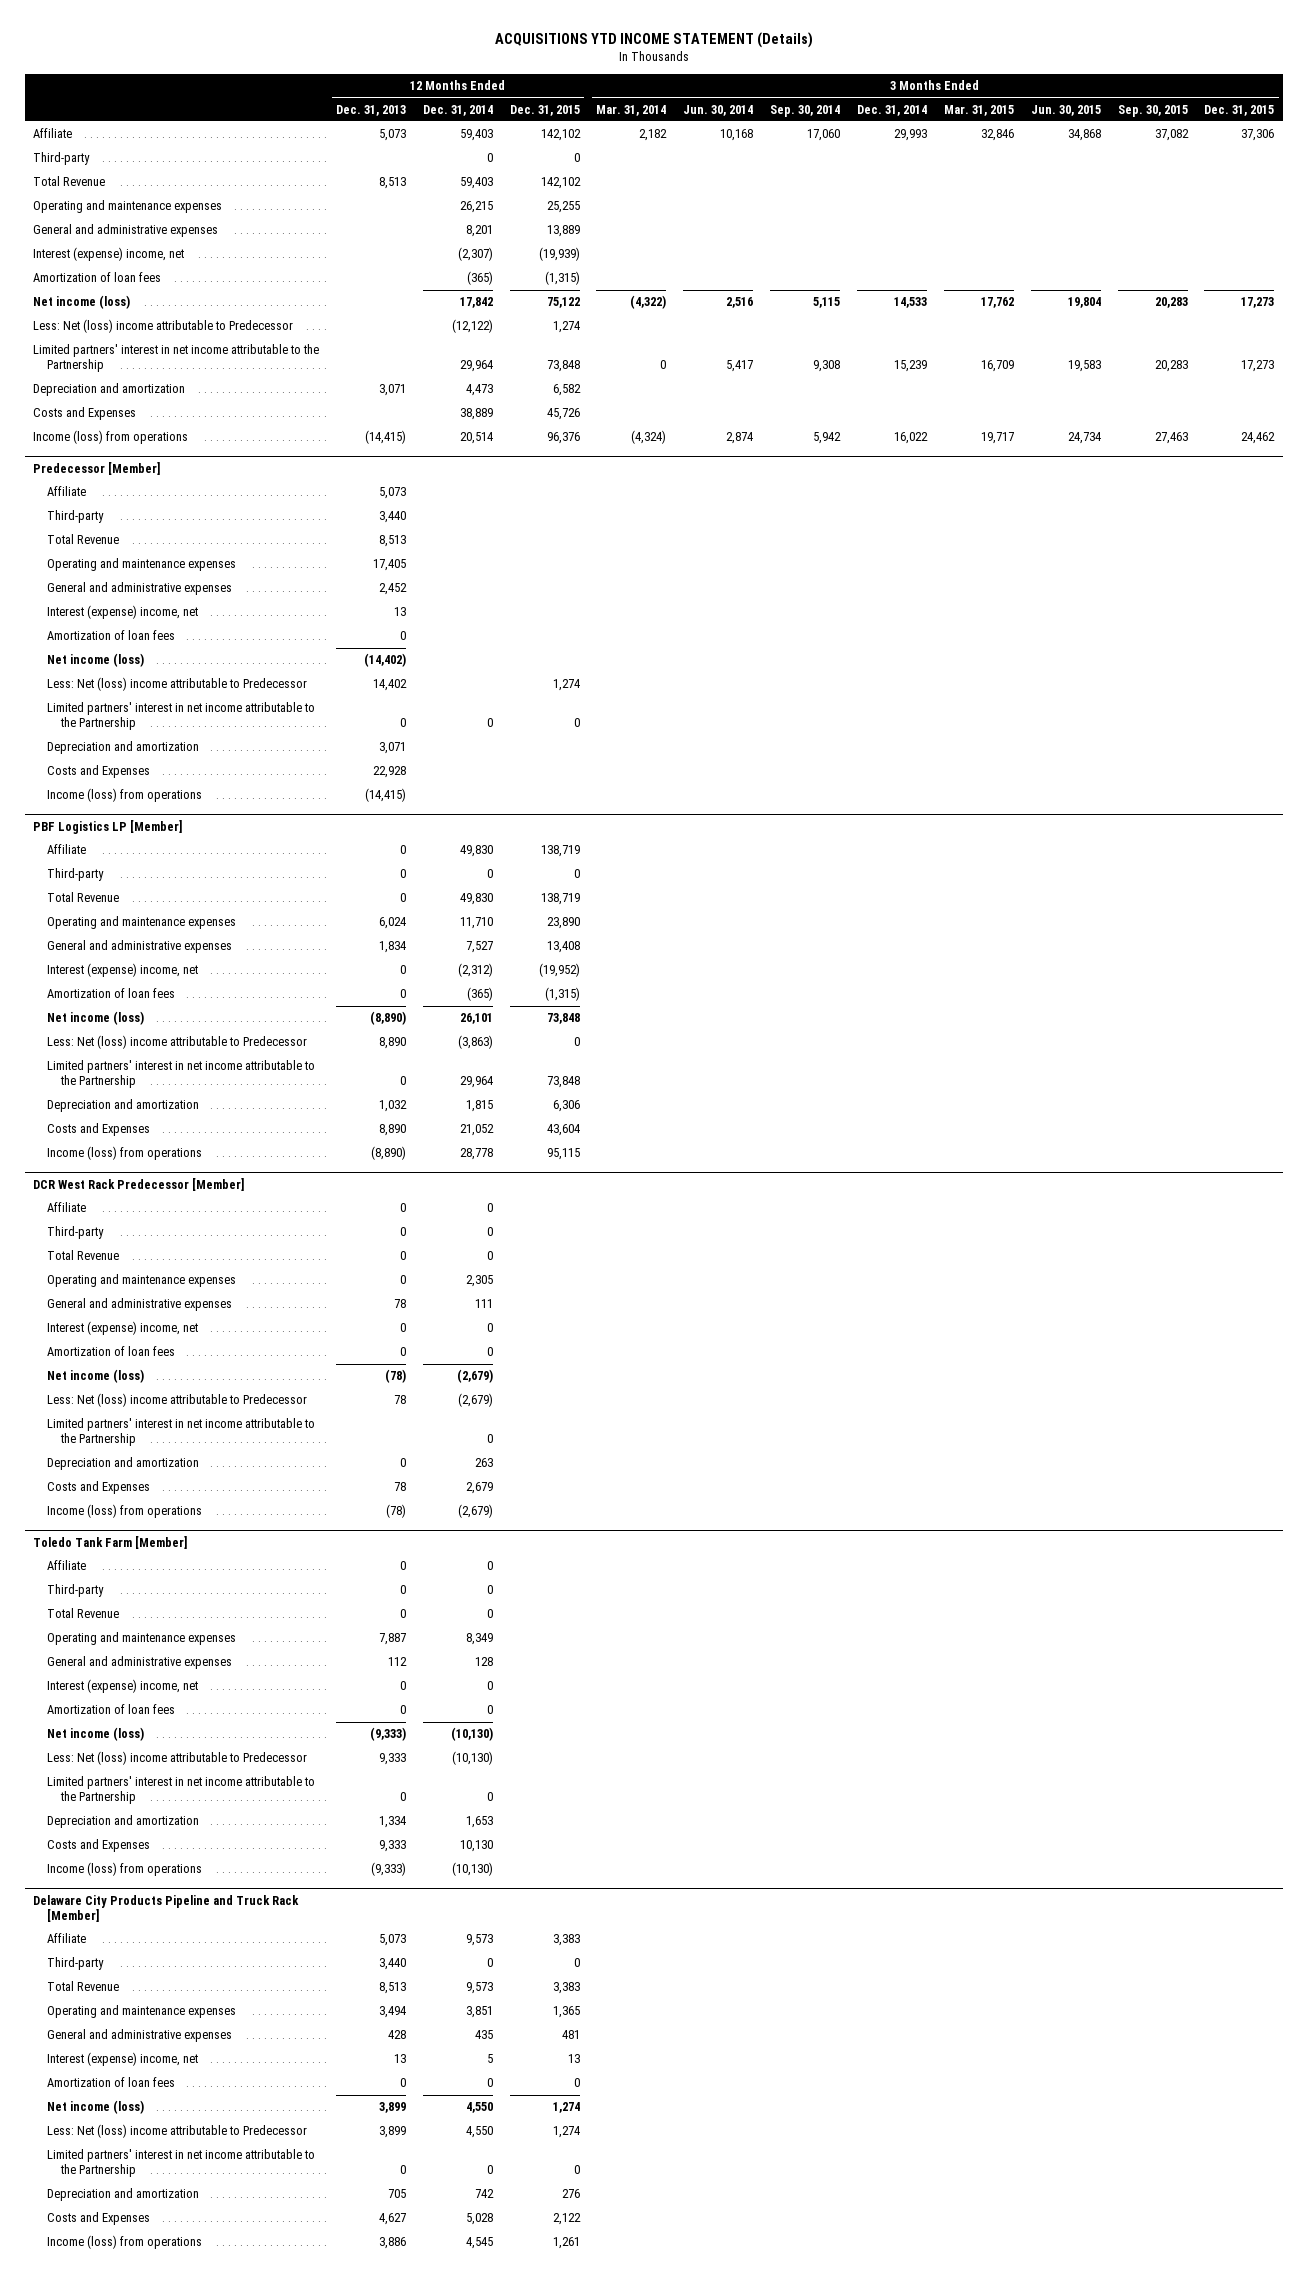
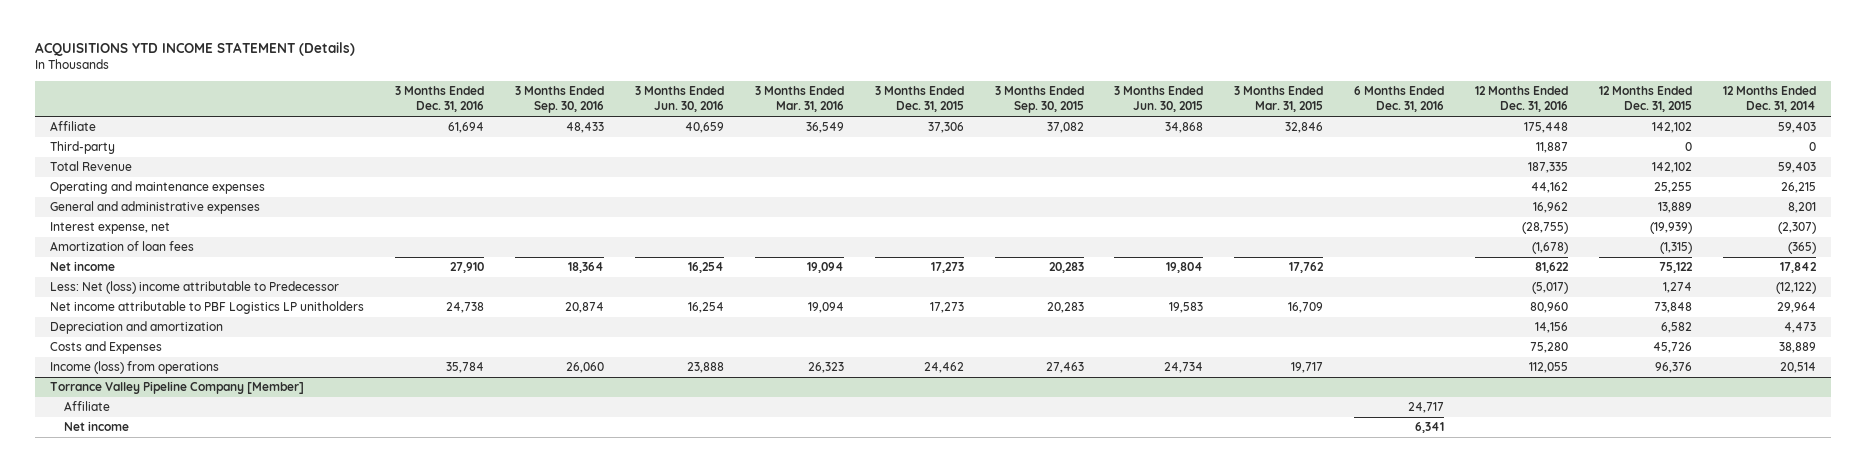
[335,104,406,116] Dec. 31, 2013 -> none
[596,104,667,116] Mar. 31, 2014 -> none
[683,104,754,116] Jun. 30, 2014 -> none
[770,104,841,117] Sep. 30, 2014 -> none
[857,104,928,116] Dec. 31, 2014 -> none
none -> [395,86,485,113] 3 Months Ended Dec. 31, 2016
none -> [514,86,604,114] 3 Months Ended Sep. 30, 2016
none -> [634,86,724,113] 3 Months Ended Jun. 30, 2016
none -> [754,86,844,113] 3 Months Ended Mar. 31, 2016
none -> [1354,86,1445,113] 6 Months Ended Dec. 31, 2016
none -> [1475,86,1569,113] 12 Months Ended Dec. 31, 2016
[33,247,185,262] Interest (expense) income, net -> [50,222,171,235] Interest expense, net
[33,295,131,310] Net income (loss) -> [50,261,116,272] Net income
[33,344,320,373] Limited partners' interest in net income attributable to the Partnership -> [50,301,365,315] Net income attributable to PBF Logistics LP unitholders
[33,461,161,475] Predecessor [Member] -> none
none -> [50,381,305,395] Torrance Valley Pipeline Company [Member]
[46,510,104,524] Third-party -> none
[46,534,119,545] Total Revenue -> none
[46,558,236,572] Operating and maintenance expenses -> none
[46,582,232,596] General and administrative expenses -> none
[46,605,198,620] Interest (expense) income, net -> none
[46,630,175,641] Amortization of loan fees -> none
[46,677,307,692] Less: Net (loss) income attributable to Predecessor -> none
[46,702,315,731] Limited partners' interest in net income attributable to the Partnership -> none
[46,741,199,755] Depreciation and amortization -> none
[46,765,150,779] Costs and Expenses -> none
[46,788,202,803] Income (loss) from operations -> none
[33,819,183,834] PBF Logistics LP [Member] -> none
[46,844,86,855] Affiliate -> none
[46,868,104,882] Third-party -> none
[46,892,119,903] Total Revenue -> none
[46,916,236,930] Operating and maintenance expenses -> none
[46,940,232,954] General and administrative expenses -> none
[46,963,198,978] Interest (expense) income, net -> none
[46,988,175,999] Amortization of loan fees -> none
[46,1011,144,1026] Net income (loss) -> none
[46,1035,307,1050] Less: Net (loss) income attributable to Predecessor -> none
[46,1060,315,1089] Limited partners' interest in net income attributable to the Partnership -> none
[46,1099,199,1113] Depreciation and amortization -> none
[46,1123,150,1137] Costs and Expenses -> none
[46,1146,202,1161] Income (loss) from operations -> none
[33,1177,245,1191] DCR West Rack Predecessor [Member] -> none
[46,1202,86,1213] Affiliate -> none
[46,1226,104,1240] Third-party -> none
[46,1250,119,1261] Total Revenue -> none
[46,1274,236,1288] Operating and maintenance expenses -> none
[46,1298,232,1312] General and administrative expenses -> none
[46,1321,198,1336] Interest (expense) income, net -> none
[46,1346,175,1357] Amortization of loan fees -> none
[46,1369,144,1384] Net income (loss) -> none
[46,1393,307,1408] Less: Net (loss) income attributable to Predecessor -> none
[46,1418,315,1447] Limited partners' interest in net income attributable to the Partnership -> none
[46,1457,199,1471] Depreciation and amortization -> none
[46,1481,150,1495] Costs and Expenses -> none
[46,1504,202,1519] Income (loss) from operations -> none
[33,1535,188,1549] Toledo Tank Farm [Member] -> none
[46,1560,86,1571] Affiliate -> none
[46,1584,104,1598] Third-party -> none
[46,1608,119,1619] Total Revenue -> none
[46,1632,236,1646] Operating and maintenance expenses -> none
[46,1656,232,1670] General and administrative expenses -> none
[46,1679,198,1694] Interest (expense) income, net -> none
[46,1704,175,1715] Amortization of loan fees -> none
[46,1727,144,1742] Net income (loss) -> none
[46,1751,307,1766] Less: Net (loss) income attributable to Predecessor -> none
[46,1776,315,1805] Limited partners' interest in net income attributable to the Partnership -> none
[46,1815,199,1829] Depreciation and amortization -> none
[46,1839,150,1853] Costs and Expenses -> none
[46,1862,202,1877] Income (loss) from operations -> none
[33,1894,300,1922] Delaware City Products Pipeline and Truck Rack [Member] -> none
[46,1933,86,1944] Affiliate -> none
[46,1957,104,1971] Third-party -> none
[46,1981,119,1992] Total Revenue -> none
[46,2005,236,2019] Operating and maintenance expenses -> none
[46,2029,232,2043] General and administrative expenses -> none
[46,2052,198,2067] Interest (expense) income, net -> none
[46,2077,175,2088] Amortization of loan fees -> none
[46,2100,144,2115] Net income (loss) -> none
[46,2124,307,2139] Less: Net (loss) income attributable to Predecessor -> none
[46,2149,315,2178] Limited partners' interest in net income attributable to the Partnership -> none
[46,2188,199,2202] Depreciation and amortization -> none
[46,2212,150,2226] Costs and Expenses -> none
[46,2235,202,2250] Income (loss) from operations -> none
[46,653,144,668] Net income (loss) -> [64,421,130,432] Net income

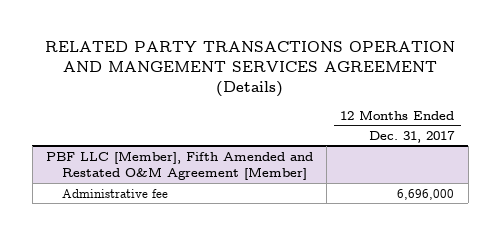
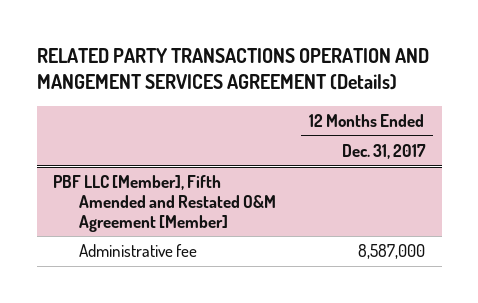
[397,188,455,200] 6,696,000 -> [357,244,425,260] 8,587,000

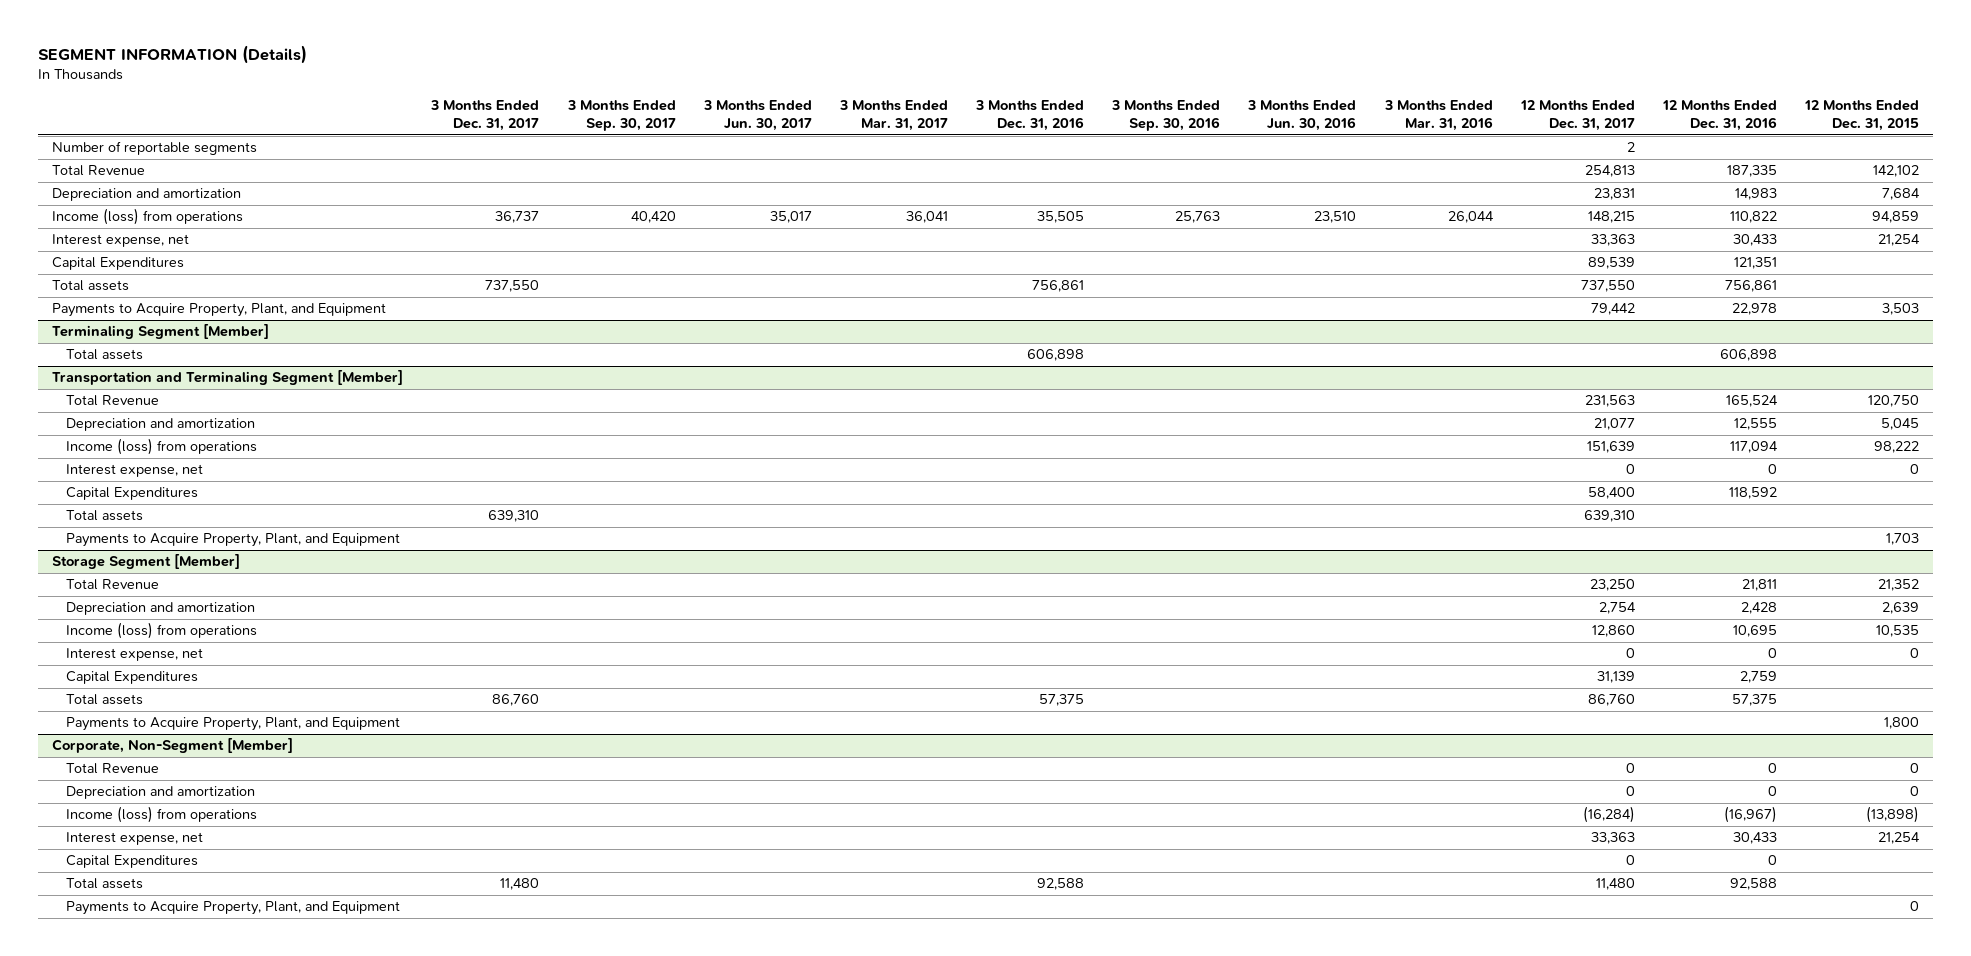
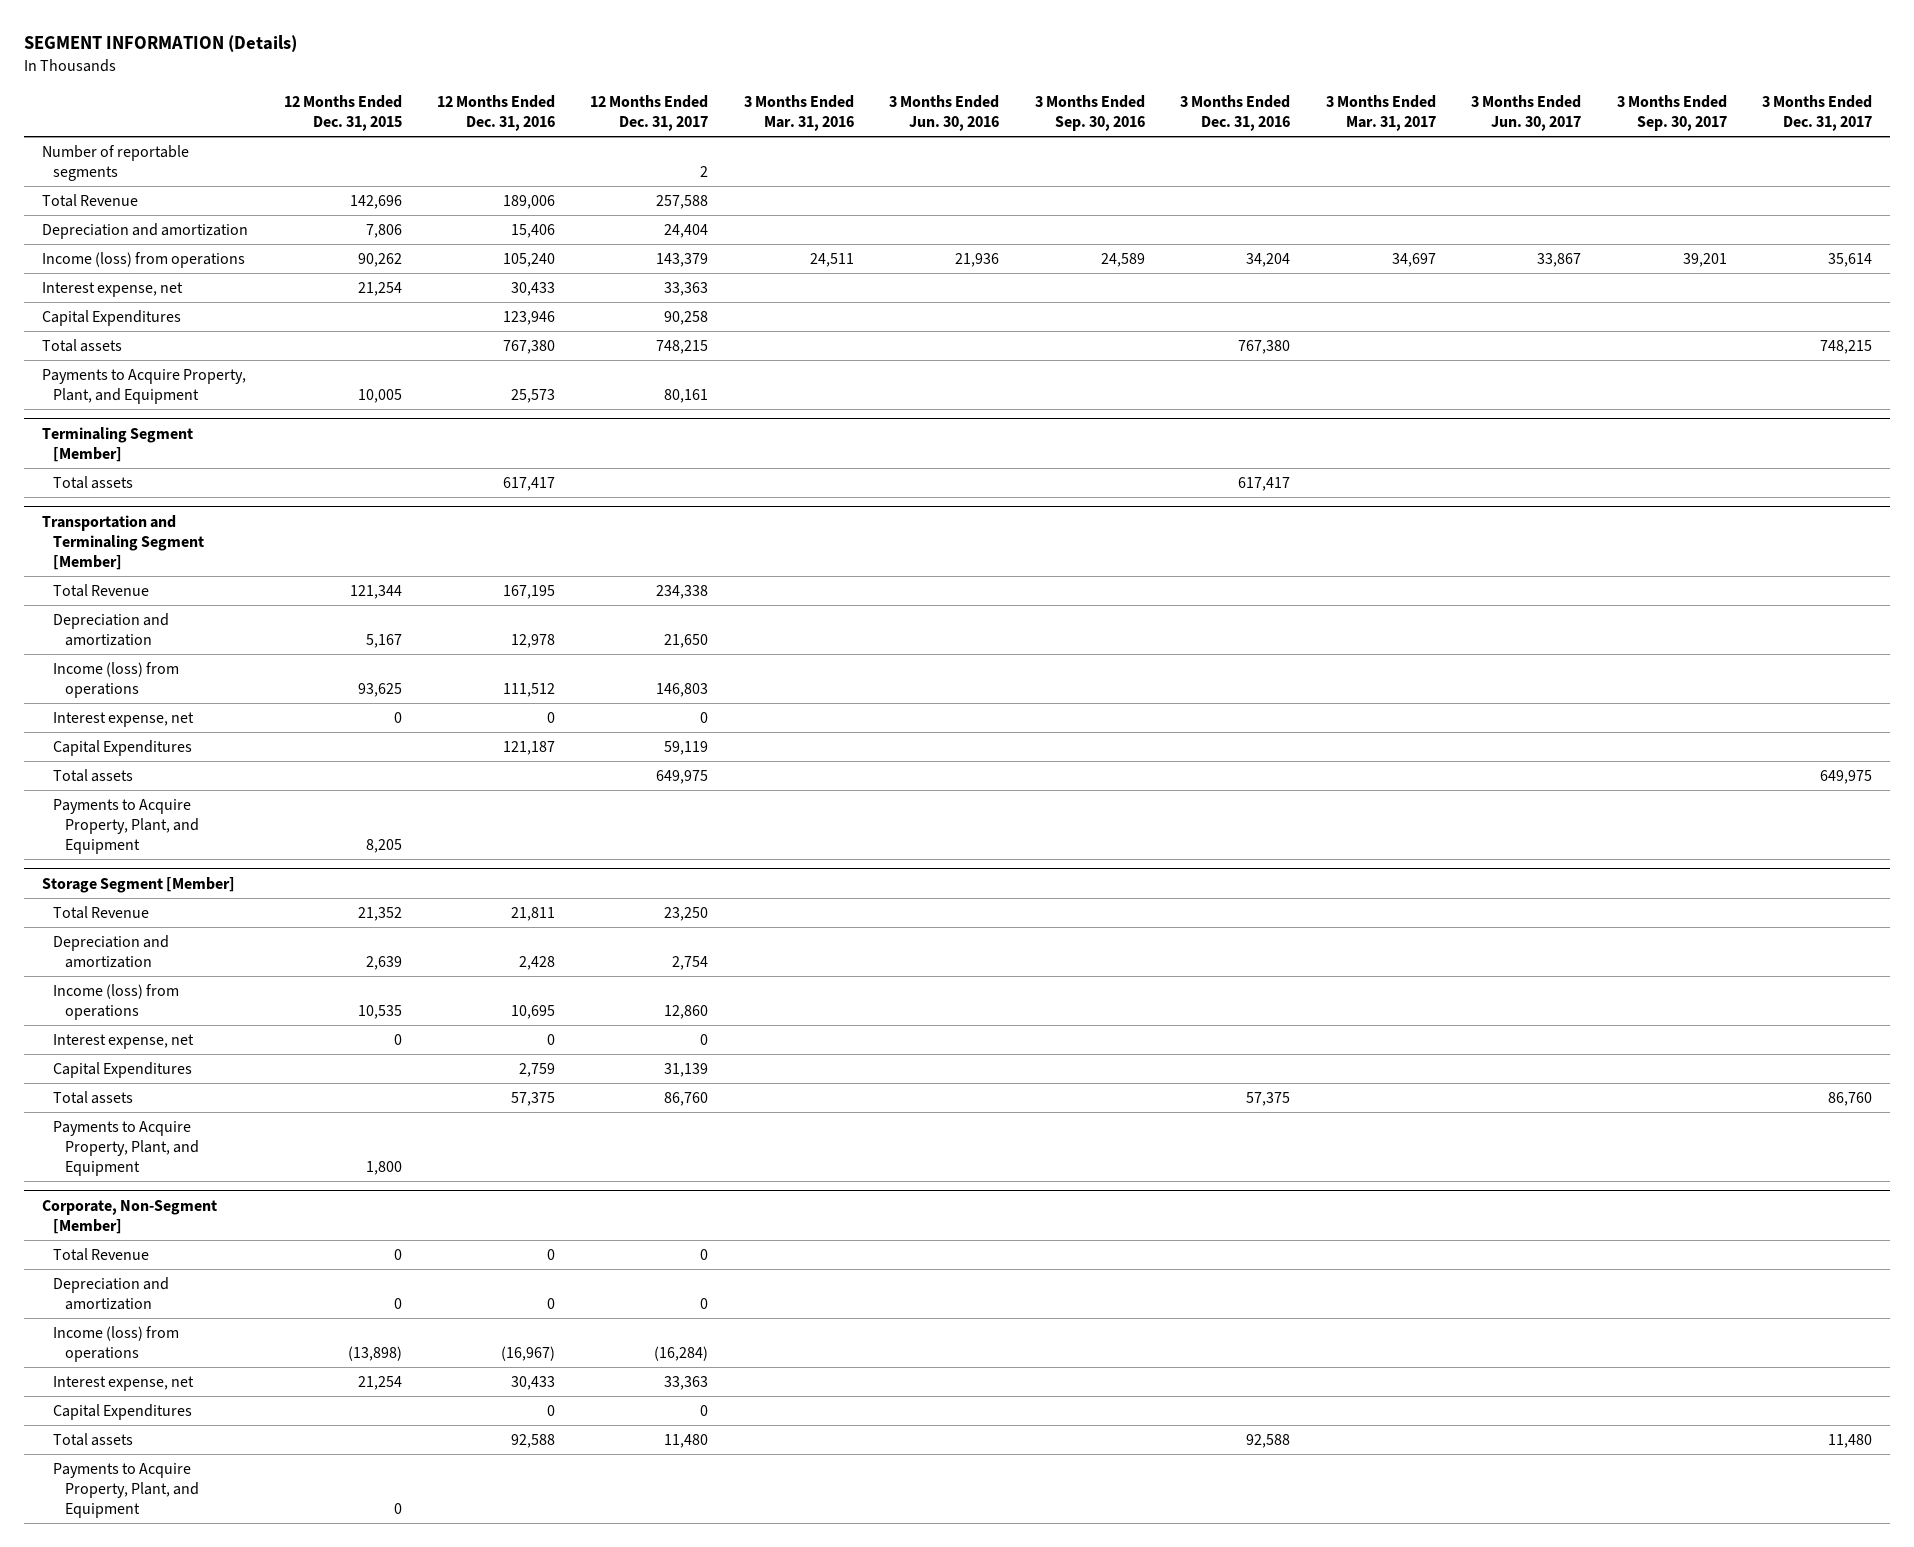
[1584,165,1635,178] 254,813 -> [656,194,709,209] 257,588
[1726,165,1777,178] 187,335 -> [503,194,556,209] 189,006
[1873,165,1920,178] 142,102 -> [349,194,402,209] 142,696
[1593,188,1635,201] 23,831 -> [664,223,709,238] 24,404
[1734,188,1777,201] 14,983 -> [511,223,556,238] 15,406
[1882,188,1921,201] 7,684 -> [365,223,402,238] 7,806
[495,211,540,224] 36,737 -> [1828,252,1873,267] 35,614
[630,211,676,224] 40,420 -> [1682,252,1727,267] 39,201
[769,211,812,224] 35,017 -> [1537,252,1582,267] 33,867
[905,211,948,224] 36,041 -> [1391,252,1436,267] 34,697
[1037,211,1085,224] 35,505 -> [1246,252,1291,267] 34,204
[1175,211,1221,224] 25,763 -> [1100,252,1145,267] 24,589
[1314,211,1357,224] 23,510 -> [955,252,1000,267] 21,936
[1447,211,1494,224] 26,044 -> [809,252,854,267] 24,511
[1587,211,1635,224] 148,215 -> [656,252,709,267] 143,379
[1729,211,1777,224] 110,822 -> [503,252,556,267] 105,240
[1872,211,1920,224] 94,859 -> [357,252,402,267] 90,262
[1587,257,1635,270] 89,539 -> [664,310,709,325] 90,258
[1733,257,1777,270] 121,351 -> [503,310,556,325] 123,946
[485,280,540,293] 737,550 -> [1820,339,1873,354] 748,215
[1032,280,1085,293] 756,861 -> [1238,339,1291,354] 767,380
[1580,280,1635,293] 737,550 -> [656,339,709,354] 748,215
[1724,280,1777,293] 756,861 -> [503,339,556,354] 767,380
[1590,303,1635,316] 79,442 -> [664,388,709,403] 80,161
[1731,303,1777,316] 22,978 -> [511,388,556,403] 25,573
[1882,303,1920,316] 3,503 -> [357,388,402,403] 10,005
[1027,349,1085,362] 606,898 -> [1238,476,1291,491] 617,417
[1719,349,1777,362] 606,898 -> [503,476,556,491] 617,417
[1584,395,1635,408] 231,563 -> [656,584,709,599] 234,338
[1725,395,1778,408] 165,524 -> [503,584,556,599] 167,195
[1868,395,1920,408] 120,750 -> [349,584,402,599] 121,344
[1593,418,1635,431] 21,077 -> [664,633,709,648] 21,650
[1733,418,1777,431] 12,555 -> [511,633,556,648] 12,978
[1881,418,1920,431] 5,045 -> [365,633,402,648] 5,167
[1586,441,1635,454] 151,639 -> [656,682,709,697] 146,803
[1729,441,1778,454] 117,094 -> [503,682,556,697] 111,512
[1874,441,1920,454] 98,222 -> [357,682,402,697] 93,625
[1587,487,1635,500] 58,400 -> [664,740,709,755] 59,119
[1728,487,1777,500] 118,592 -> [503,740,556,755] 121,187
[488,510,540,523] 639,310 -> [1820,769,1873,784] 649,975
[1583,510,1635,523] 639,310 -> [656,769,709,784] 649,975
[1886,533,1920,546] 1,703 -> [365,838,402,853] 8,205

